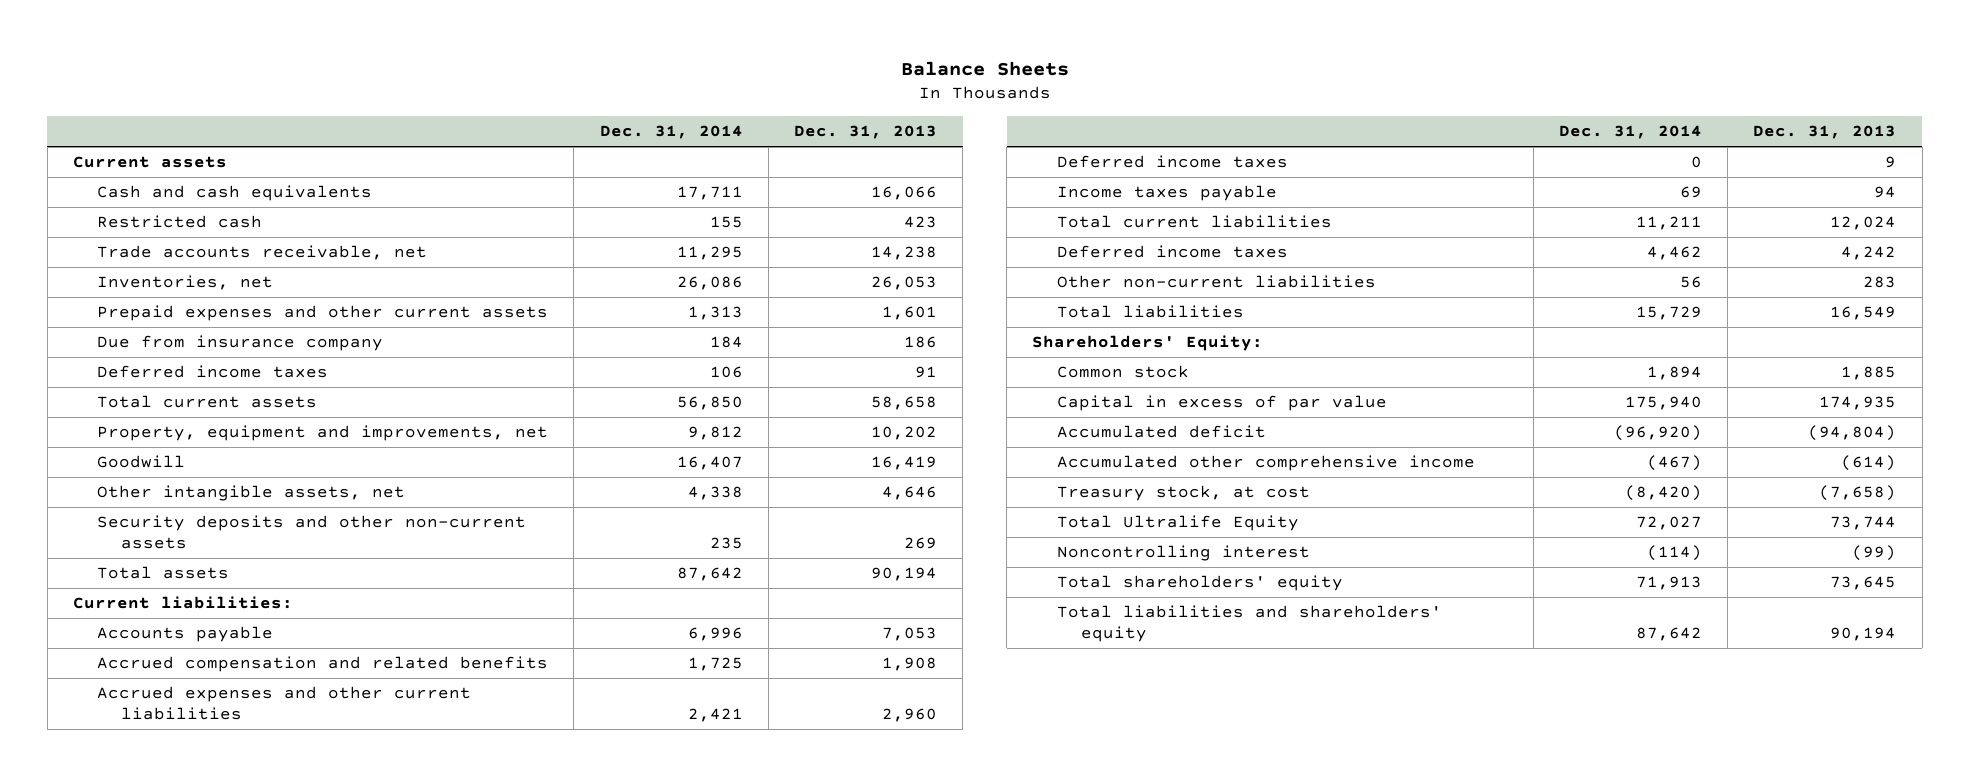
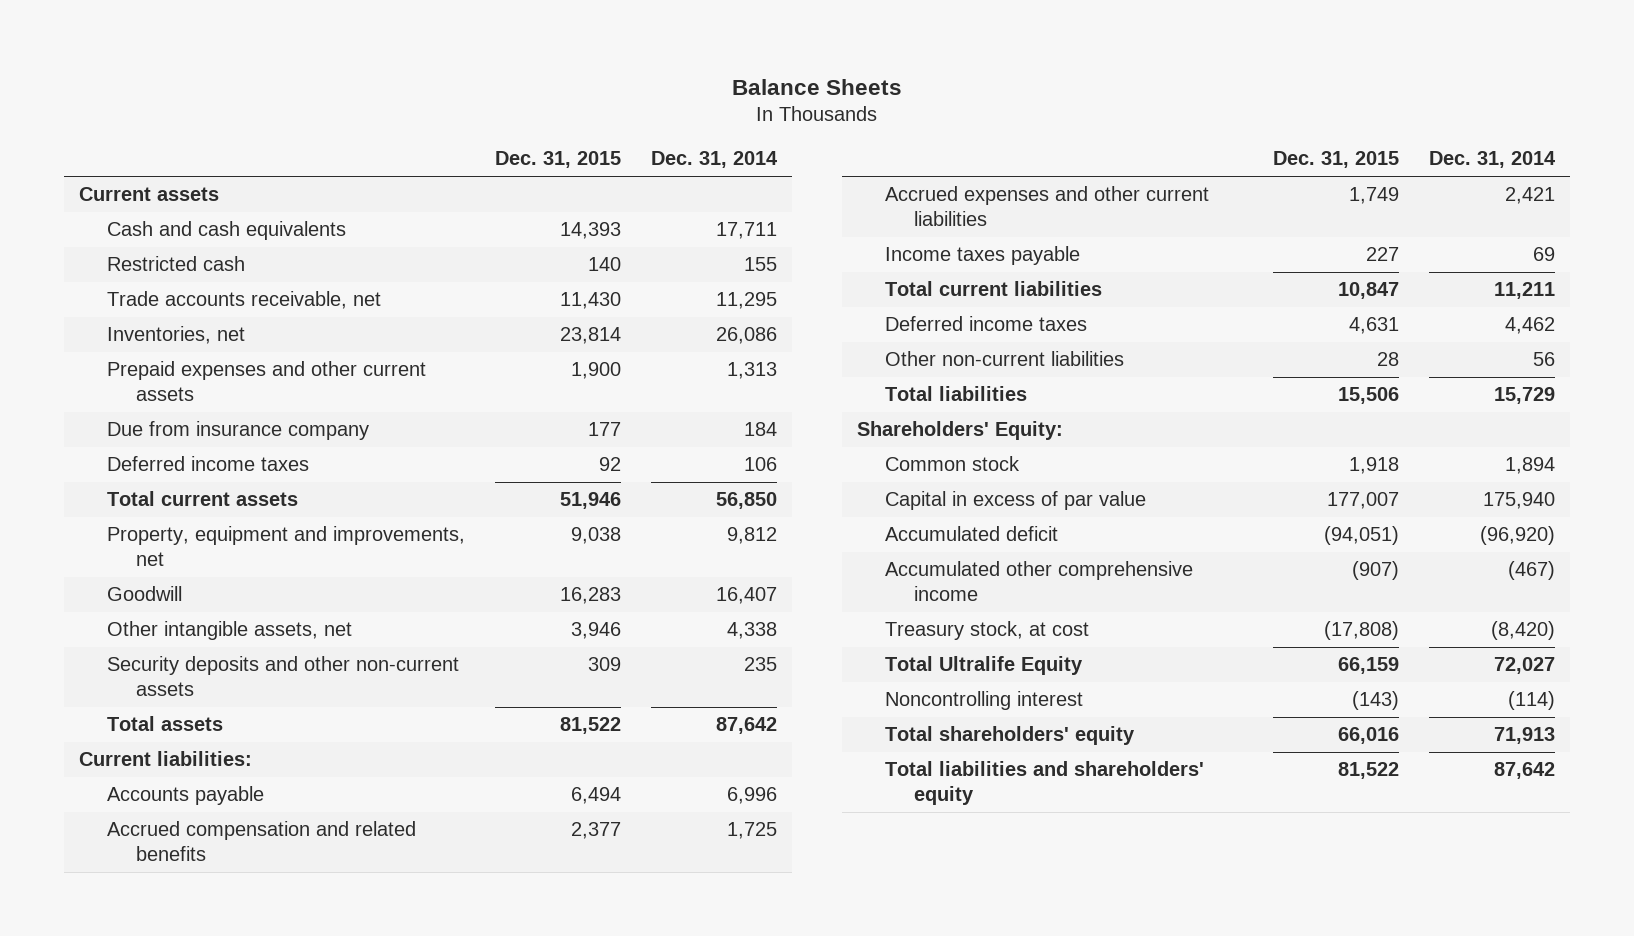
[793,125,937,140] Dec. 31, 2013 -> none
none -> [495,151,622,169] Dec. 31, 2015
[1056,155,1288,169] Deferred income taxes -> none

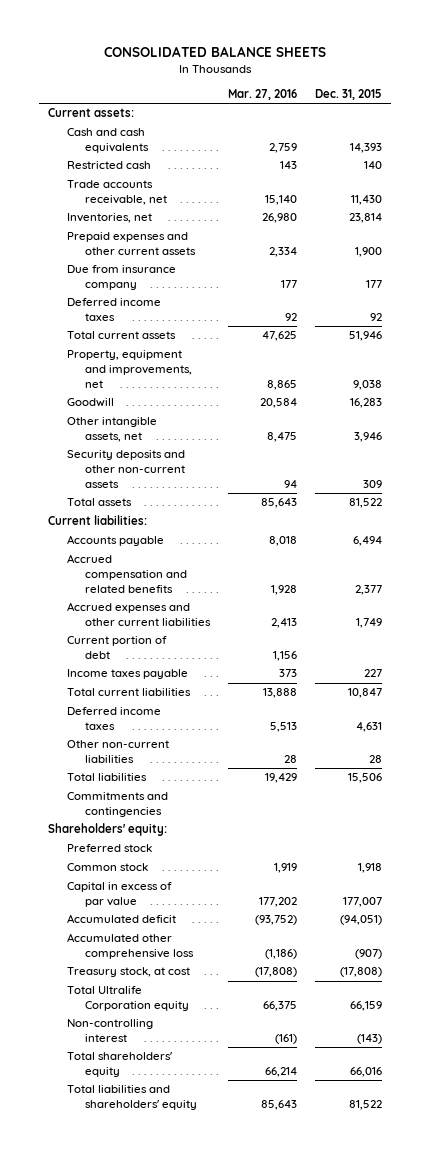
[732,78,903,95] Balance Sheets -> [104,46,327,58] CONSOLIDATED BALANCE SHEETS
[651,151,779,169] Dec. 31, 2014 -> none
none -> [228,89,298,101] Mar. 27, 2016
[78,187,219,202] Current assets -> [47,108,134,118] Current assets:
none -> [66,636,167,660] Current portion of debt
none -> [66,792,168,818] Commitments and contingencies
[856,421,1063,441] Shareholders' Equity: -> [47,823,167,837] Shareholders' equity:
none -> [66,844,152,853] Preferred stock
[885,561,1194,601] Accumulated other comprehensive income -> [66,933,195,960] Accumulated other comprehensive loss
[885,656,1084,676] Total Ultralife Equity -> [66,986,190,1012] Total Ultralife Corporation equity
[885,691,1084,711] Noncontrolling interest -> [66,1019,153,1043] Non-controlling interest

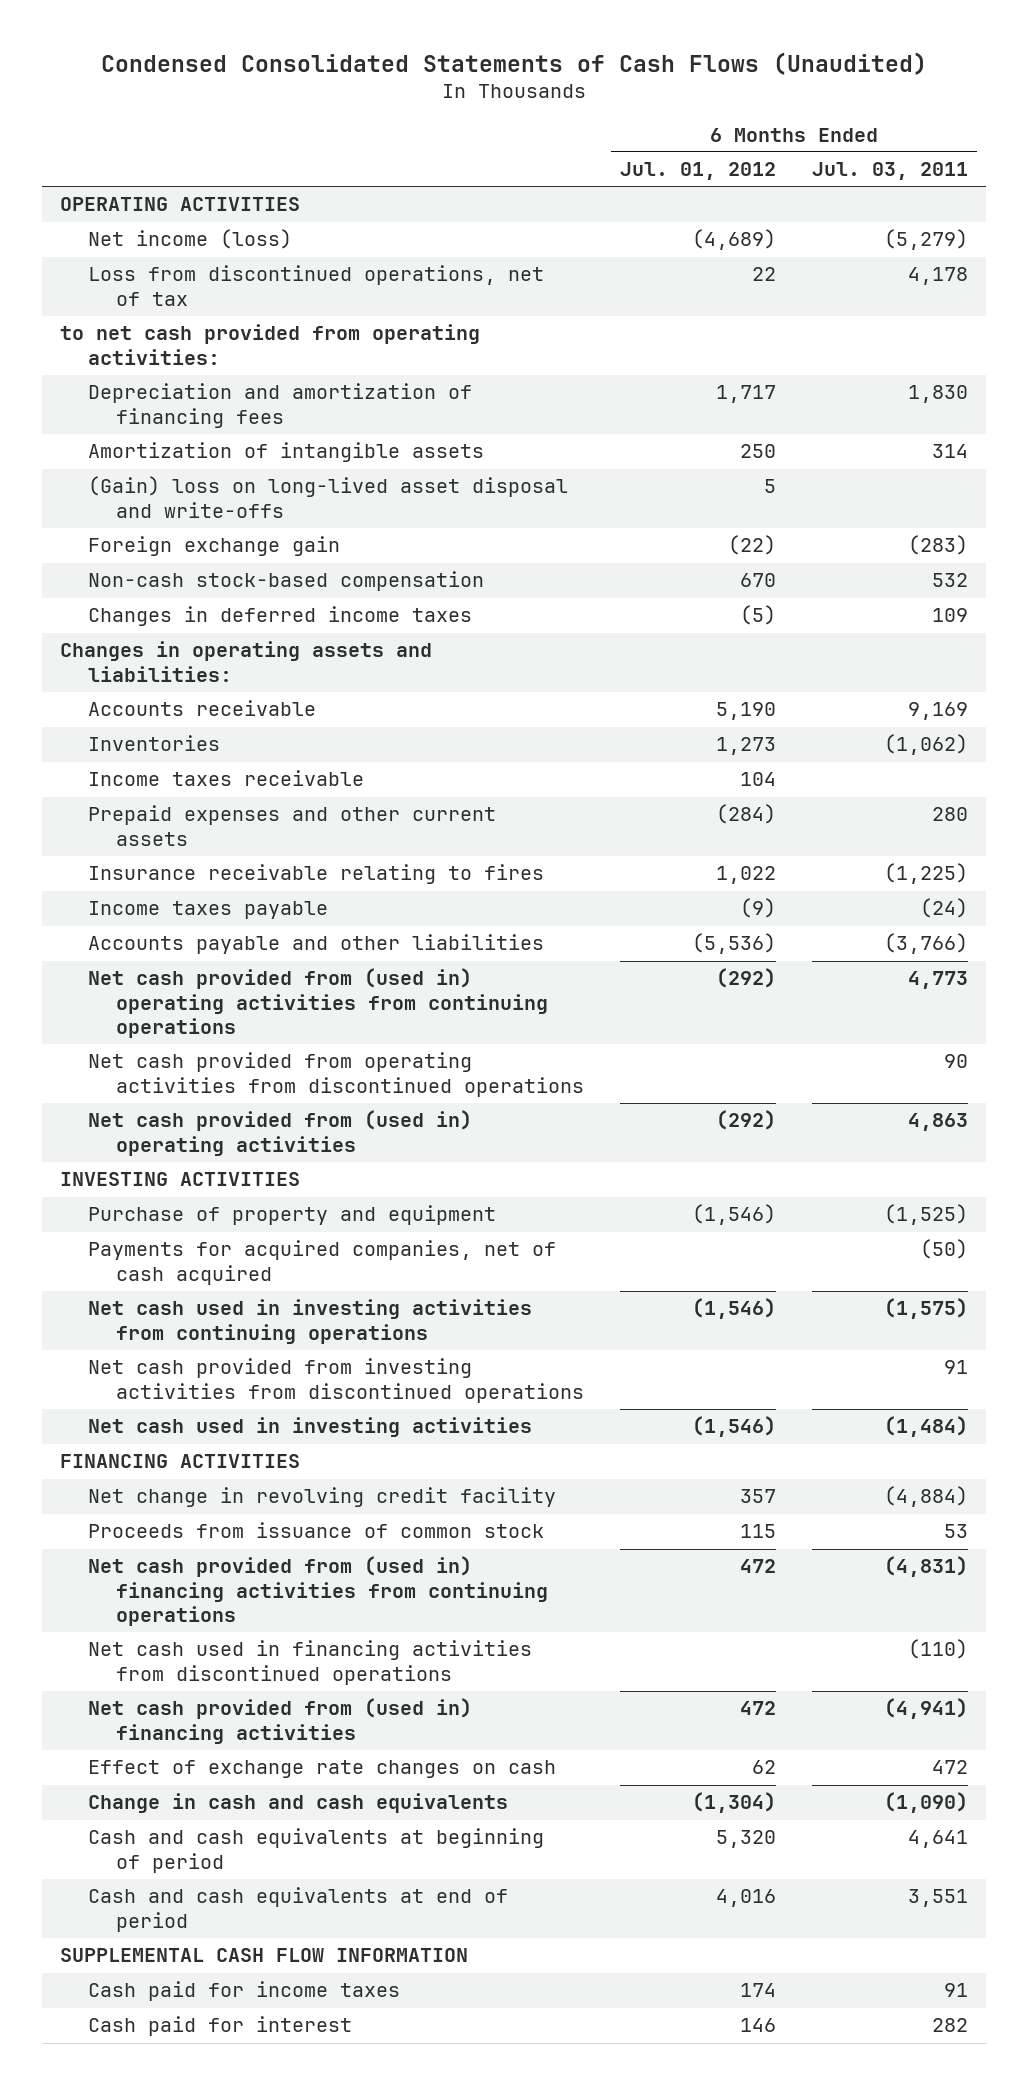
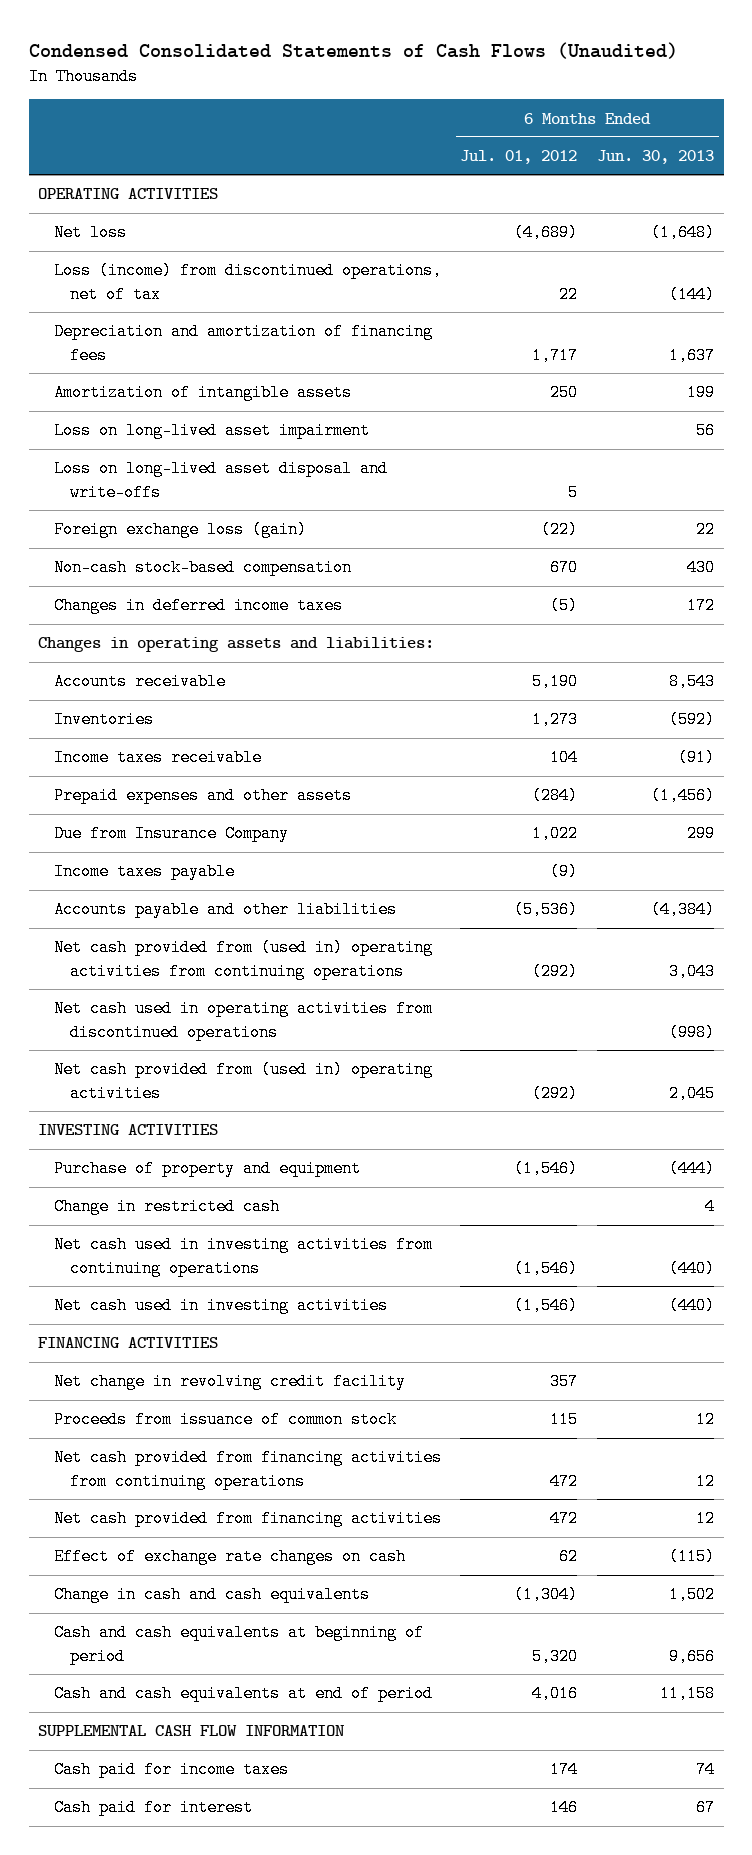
[812,162,969,181] Jul. 03, 2011 -> none
none -> [596,150,714,165] Jun. 30, 2013
[59,324,480,365] to net cash provided from operating activities: -> none
[87,229,292,250] Net income (loss) -> [54,224,128,242] Net loss
[87,265,544,306] Loss from discontinued operations, net of tax -> [54,262,443,303] Loss (income) from discontinued operations, net of tax
none -> [54,422,371,440] Loss on long-lived asset impairment
[87,476,568,518] (Gain) loss on long-lived asset disposal and write-offs -> [54,460,389,501] Loss on long-lived asset disposal and write-offs
[87,536,340,557] Foreign exchange gain -> [54,521,308,539] Foreign exchange loss (gain)
[87,805,496,846] Prepaid expenses and other current assets -> [54,787,353,805] Prepaid expenses and other assets
[87,864,544,885] Insurance receivable relating to fires -> [54,825,290,843] Due from Insurance Company
[87,1052,585,1097] Net cash provided from operating activities from discontinued operations -> [54,1000,434,1041] Net cash used in operating activities from discontinued operations
[87,1240,556,1285] Payments for acquired companies, net of cash acquired -> none
none -> [54,1198,281,1216] Change in restricted cash
[87,1358,585,1403] Net cash provided from investing activities from discontinued operations -> none
[87,1640,532,1685] Net cash used in financing activities from discontinued operations -> none
[87,1556,549,1627] Net cash provided from (used in) financing activities from continuing operations -> [54,1449,443,1490] Net cash provided from financing activities from continuing operations
[87,1698,472,1744] Net cash provided from (used in) financing activities -> [54,1510,443,1528] Net cash provided from financing activities

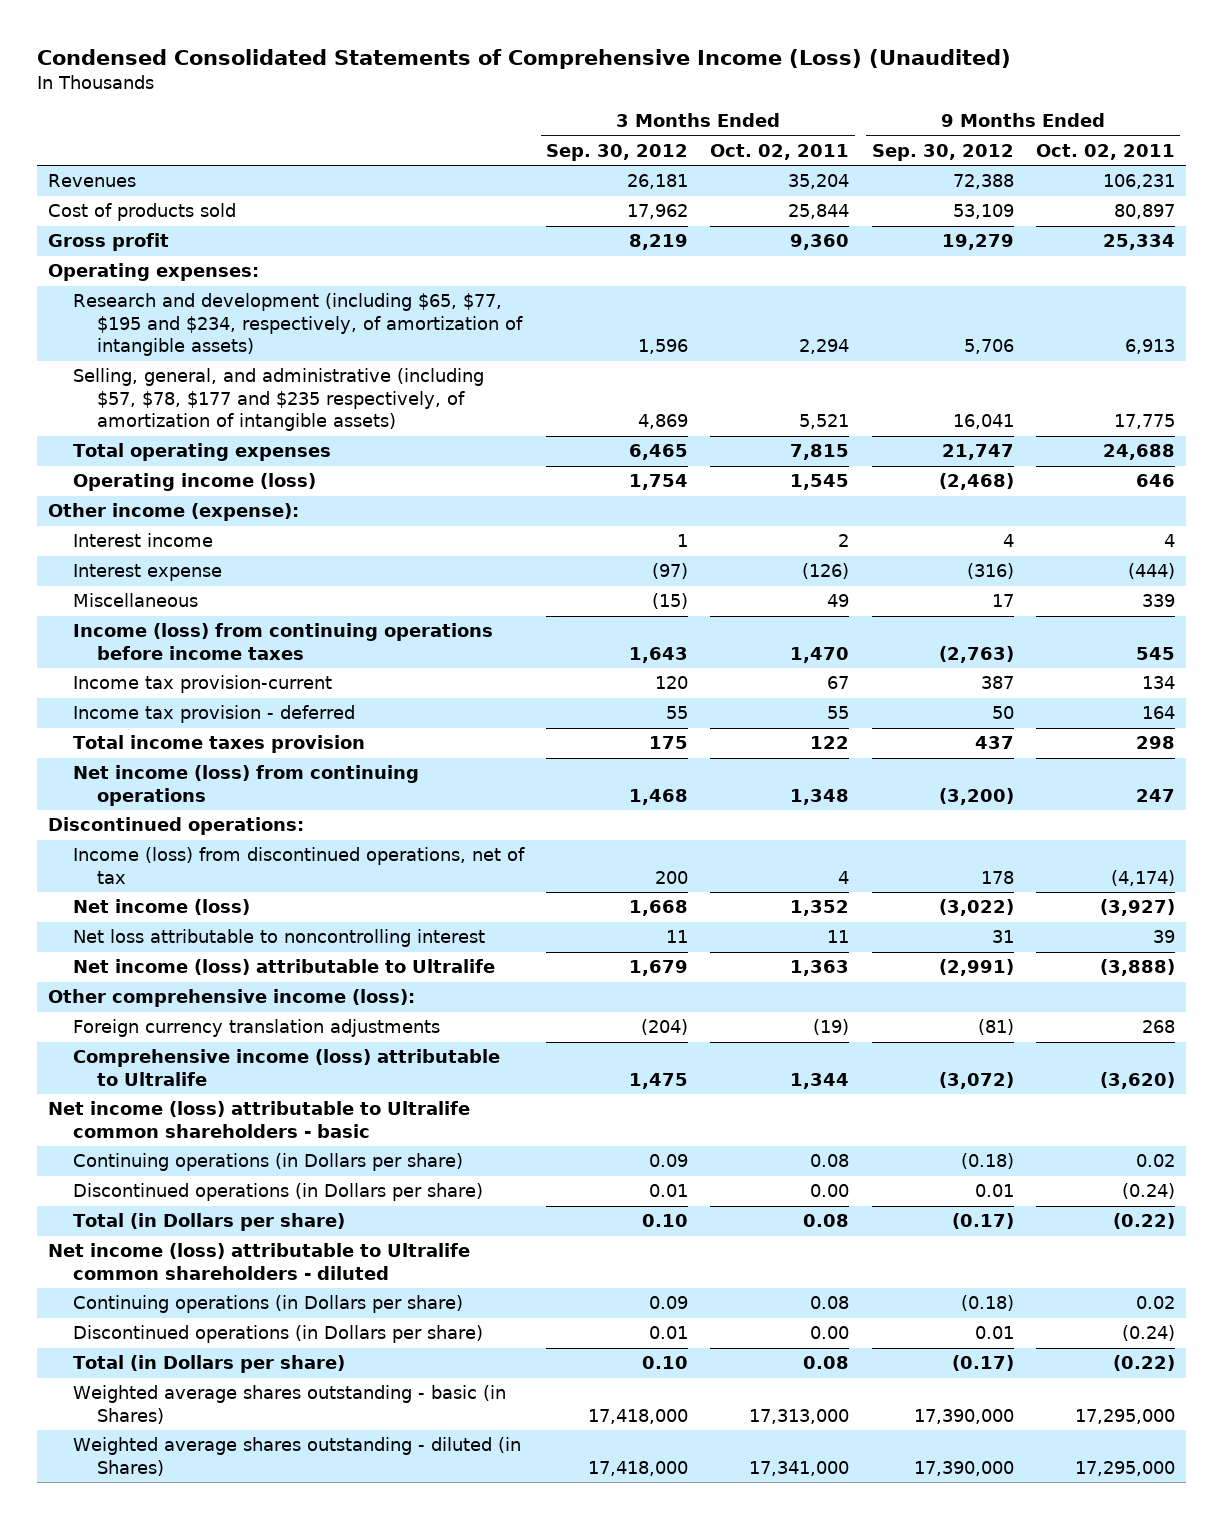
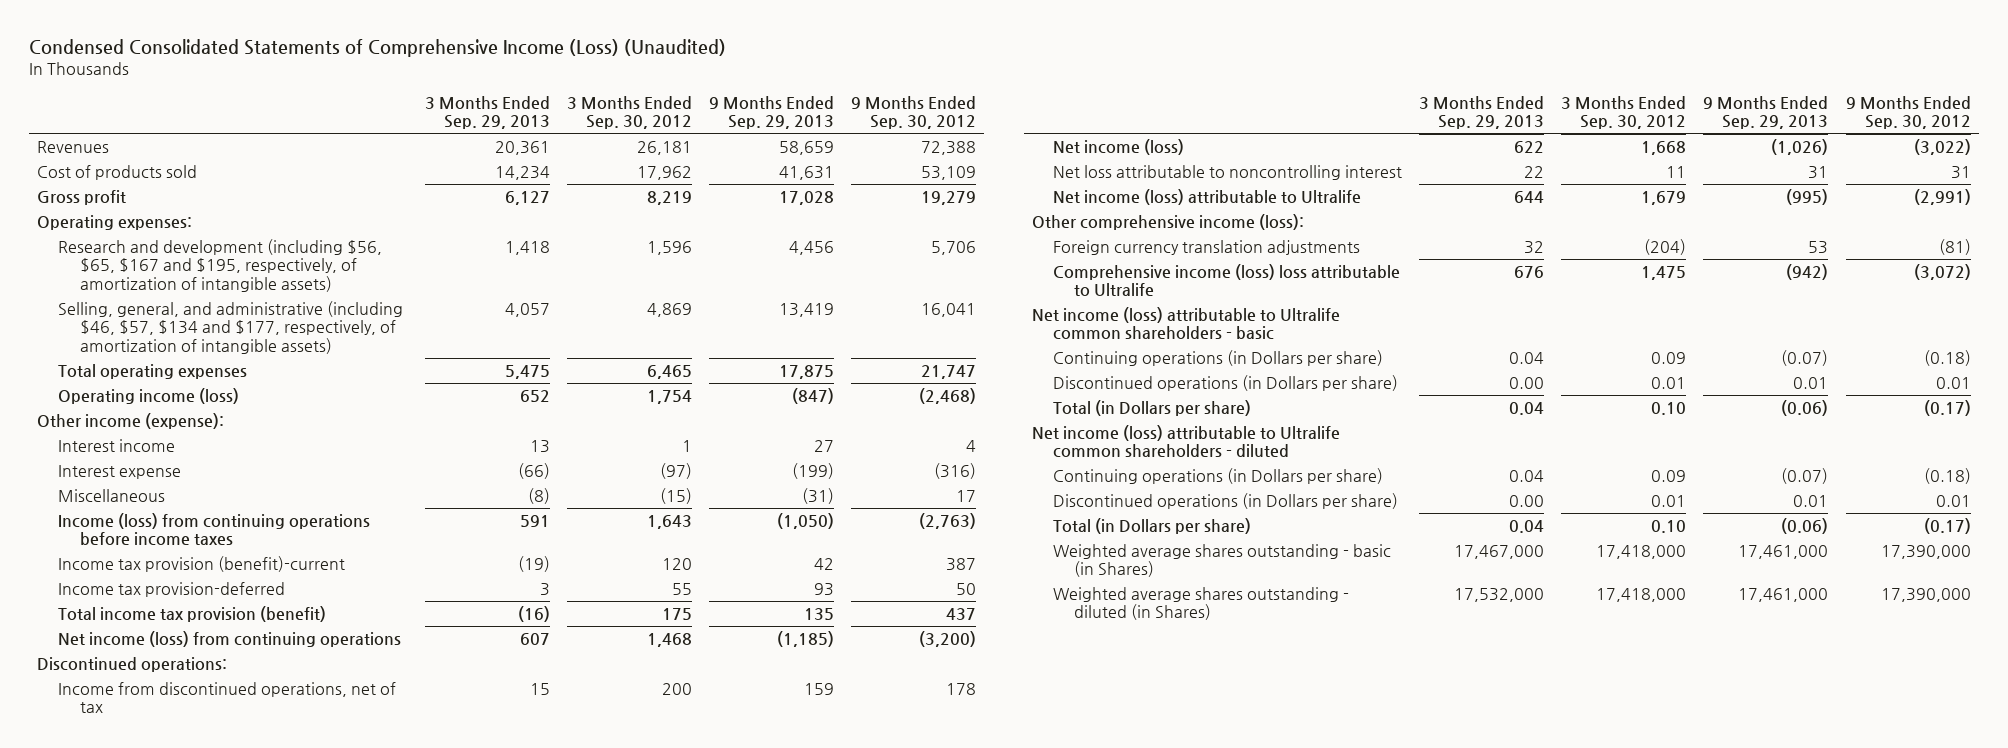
[710,143,850,160] Oct. 02, 2011 -> none
[1035,143,1175,160] Oct. 02, 2011 -> none
none -> [424,95,550,130] 3 Months Ended Sep. 29, 2013
none -> [708,95,834,130] 9 Months Ended Sep. 29, 2013
[72,293,524,357] Research and development (including $65, $77, $195 and $234, respectively, of amortization of intangible assets) -> [58,238,383,292] Research and development (including $56, $65, $167 and $195, respectively, of amortization of intangible assets)
[72,368,484,432] Selling, general, and administrative (including $57, $78, $177 and $235 respectively, of amortization of intangible assets) -> [58,300,404,354] Selling, general, and administrative (including $46, $57, $134 and $177, respectively, of amortization of intangible assets)
[72,675,332,694] Income tax provision-current -> [58,555,346,572] Income tax provision (benefit)-current
[72,705,355,724] Income tax provision - deferred -> [58,581,286,597] Income tax provision-deferred
[72,735,365,754] Total income taxes provision -> [58,605,327,622] Total income tax provision (benefit)
[72,847,525,884] Income (loss) from discontinued operations, net of tax -> [58,681,397,714] Income from discontinued operations, net of tax
[72,1049,500,1086] Comprehensive income (loss) attributable to Ultralife -> [1053,263,1401,297] Comprehensive income (loss) loss attributable to Ultralife

